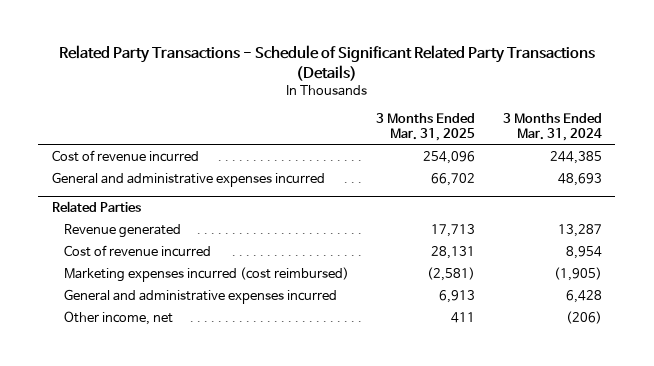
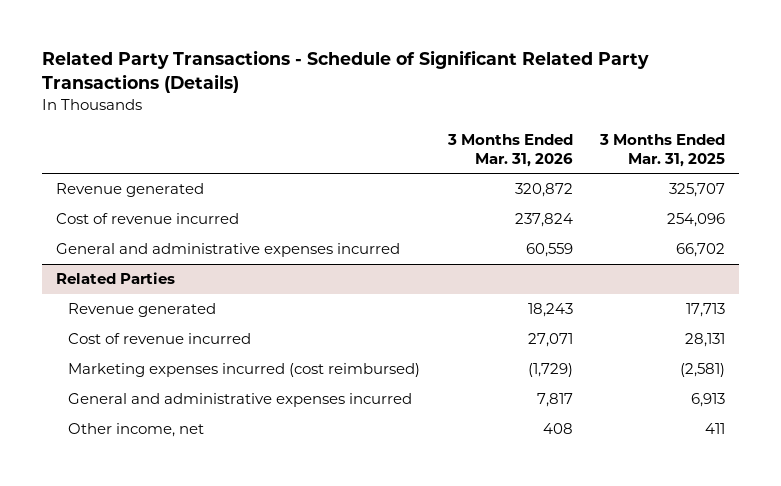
[502,112,602,141] 3 Months Ended Mar. 31, 2024 -> none
none -> [446,134,573,167] 3 Months Ended Mar. 31, 2026
none -> [55,183,204,198] Revenue generated

